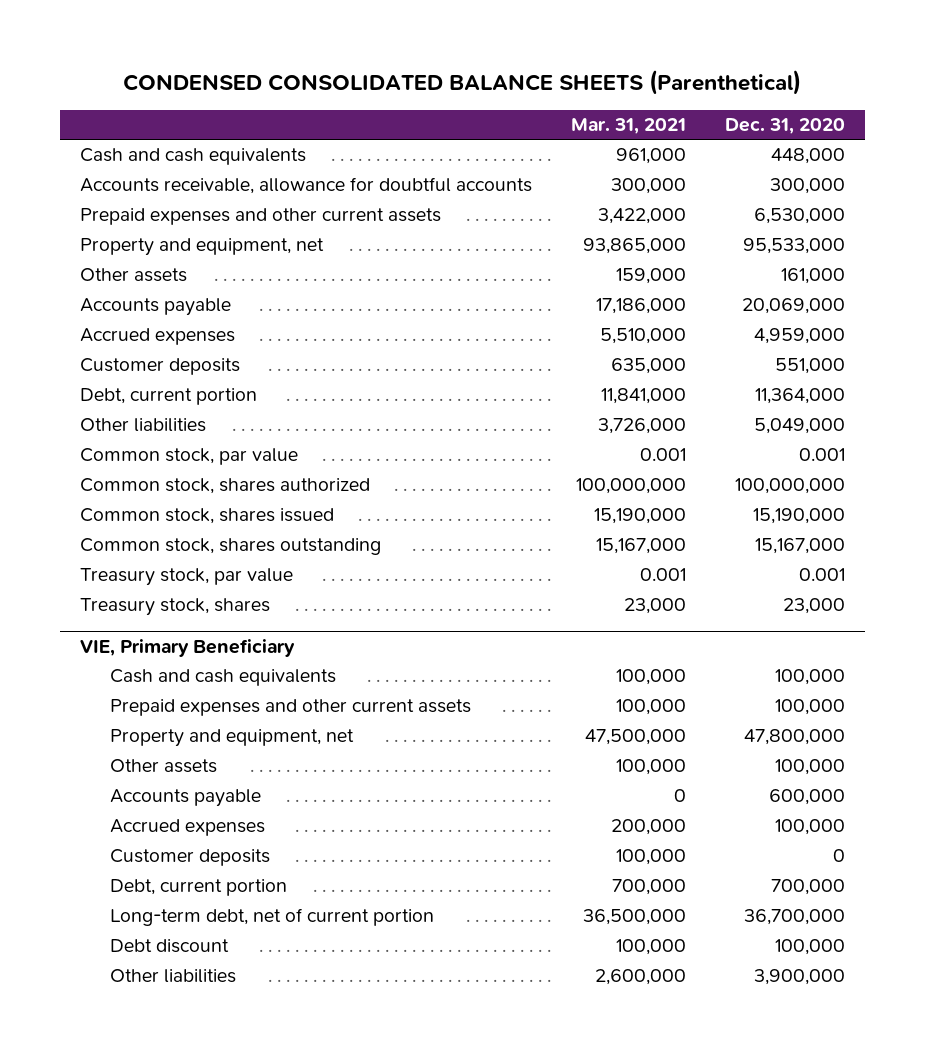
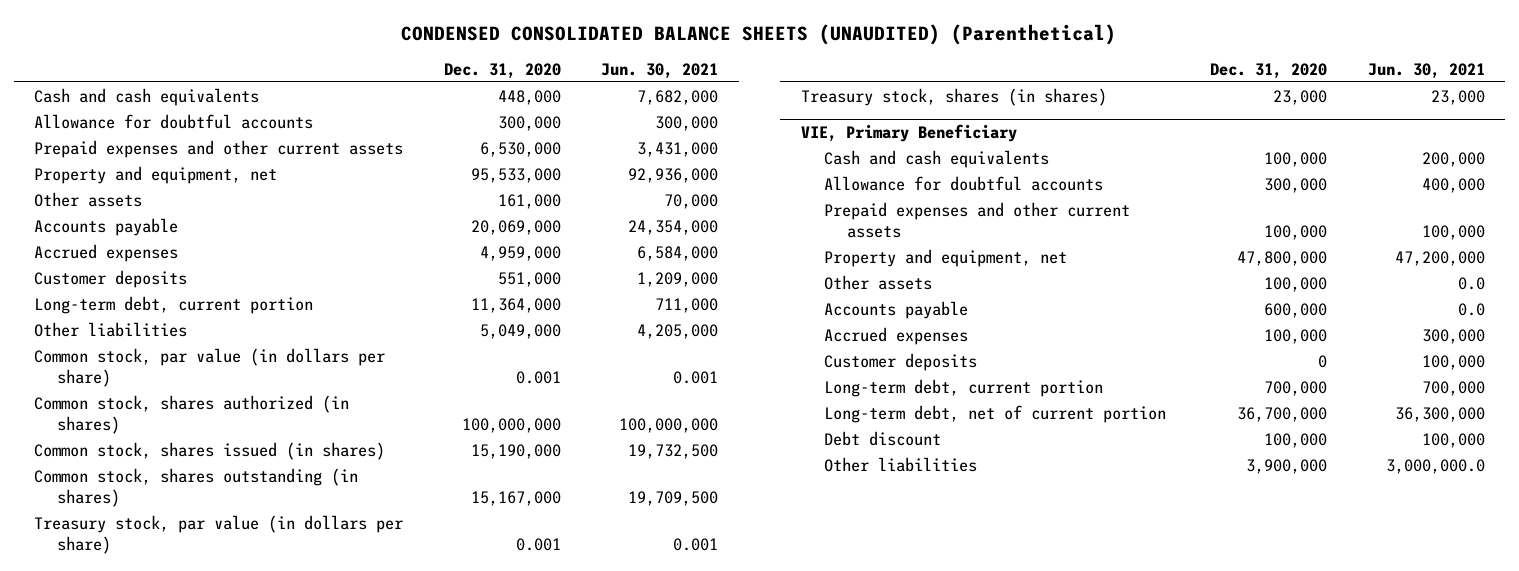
[123,70,802,96] CONDENSED CONSOLIDATED BALANCE SHEETS (Parenthetical) -> [401,23,1117,45] CONDENSED CONSOLIDATED BALANCE SHEETS (UNAUDITED) (Parenthetical)
[570,118,686,135] Mar. 31, 2021 -> none
none -> [601,62,719,79] Jun. 30, 2021
[79,177,532,195] Accounts receivable, allowance for doubtful accounts -> [34,113,314,129] Allowance for doubtful accounts
[79,388,257,406] Debt, current portion -> [34,295,314,314] Long-term debt, current portion
[79,448,298,466] Common stock, par value -> [34,347,386,387] Common stock, par value (in dollars per share)
[79,478,370,495] Common stock, shares authorized -> [34,394,350,434] Common stock, shares authorized (in shares)
[79,508,334,525] Common stock, shares issued -> [34,441,386,460] Common stock, shares issued (in shares)
[79,538,381,556] Common stock, shares outstanding -> [34,467,359,507] Common stock, shares outstanding (in shares)
[79,568,293,587] Treasury stock, par value -> [34,514,404,554] Treasury stock, par value (in dollars per share)
[79,598,270,617] Treasury stock, shares -> [800,87,1107,106] Treasury stock, shares (in shares)
none -> [823,175,1103,191] Allowance for doubtful accounts
[110,879,288,897] Debt, current portion -> [823,378,1103,397] Long-term debt, current portion

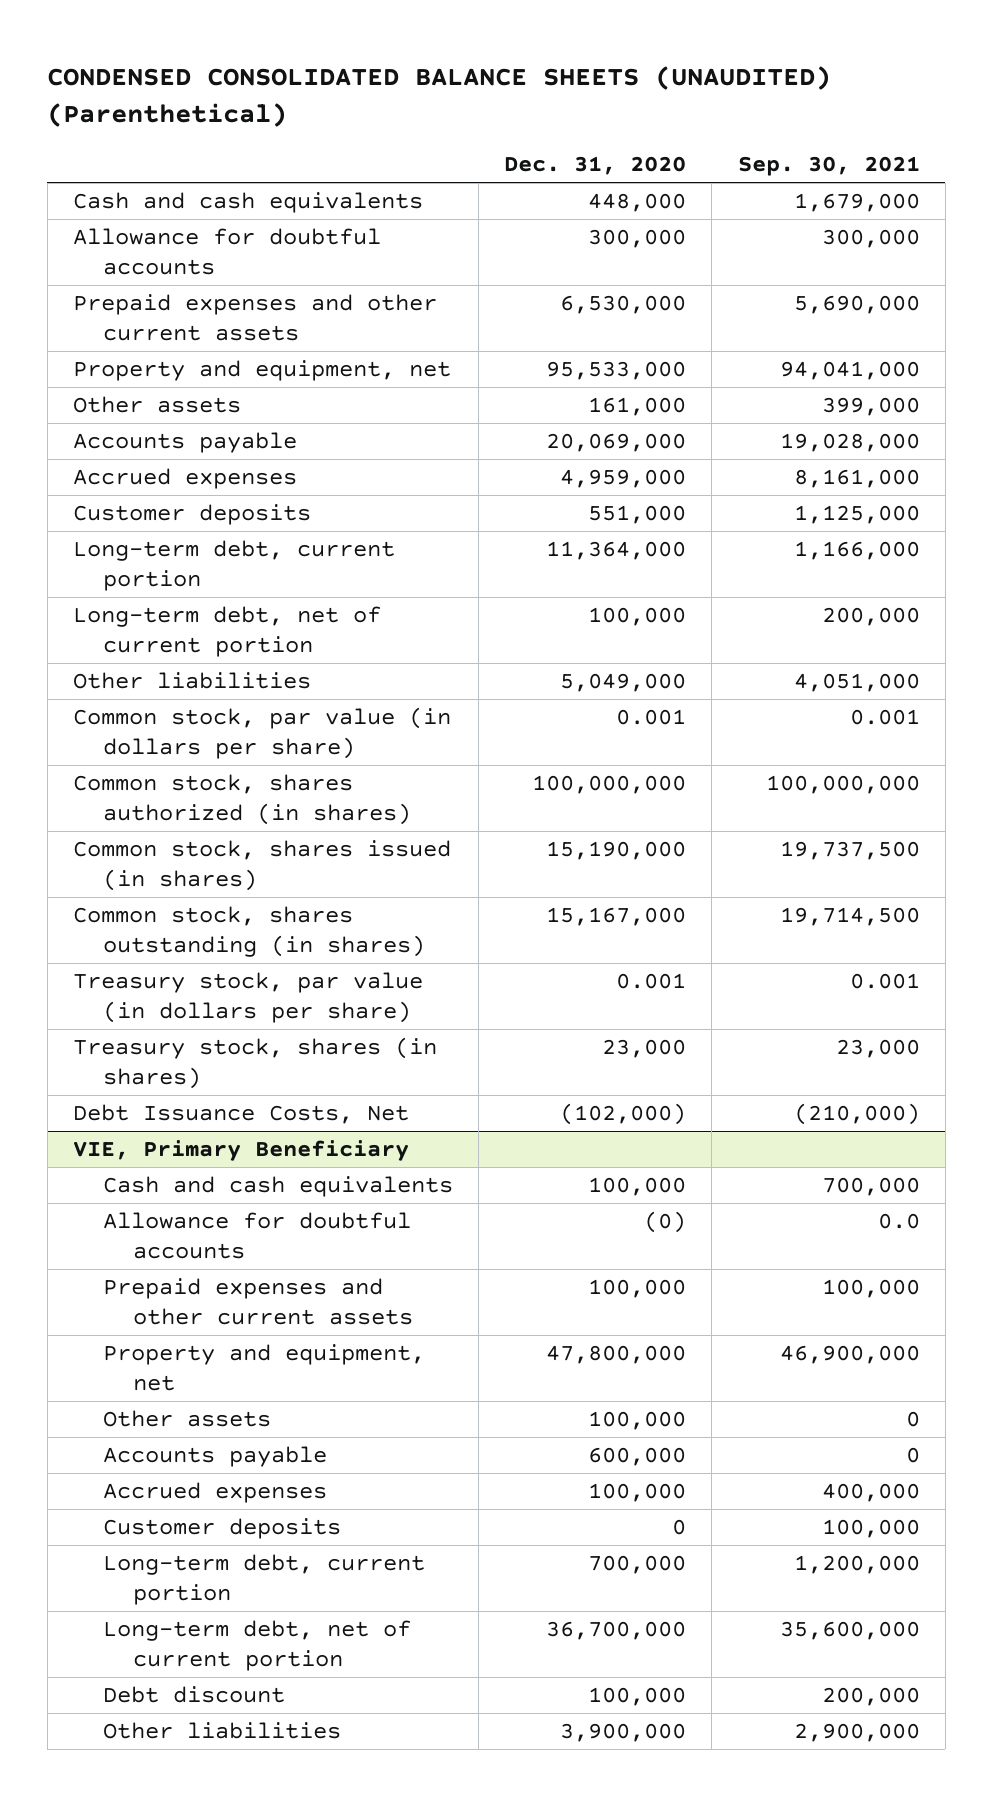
[601,62,719,79] Jun. 30, 2021 -> none
none -> [737,156,920,177] Sep. 30, 2021
none -> [72,606,381,658] Long-term debt, net of current portion
none -> [72,1104,409,1125] Debt Issuance Costs, Net
[1264,177,1328,193] 300,000 -> [644,1211,687,1234] (0)

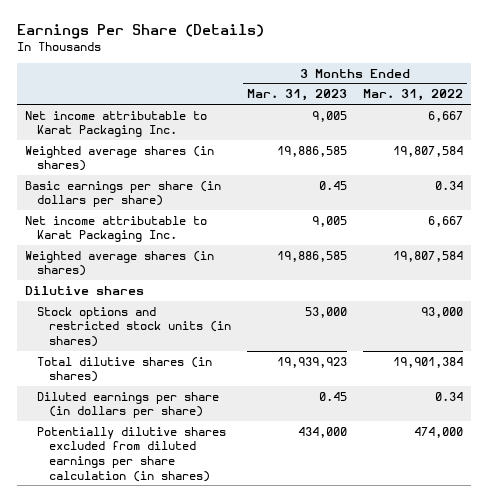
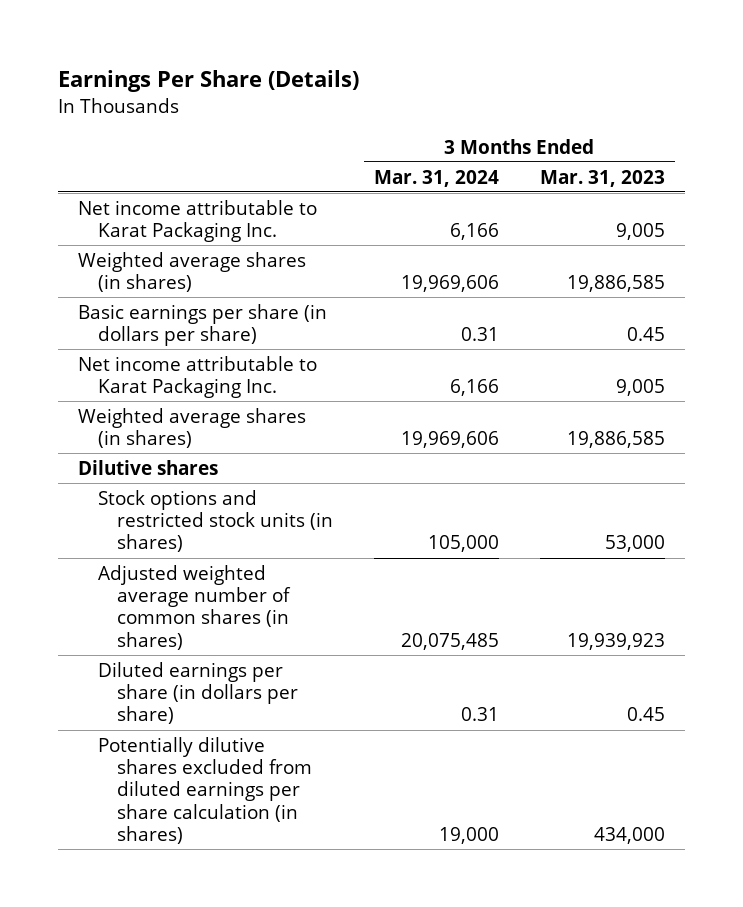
[363,89,464,102] Mar. 31, 2022 -> none
none -> [374,169,500,187] Mar. 31, 2024
[37,356,213,383] Total dilutive shares (in shares) -> [97,564,292,650] Adjusted weighted average number of common shares (in shares)

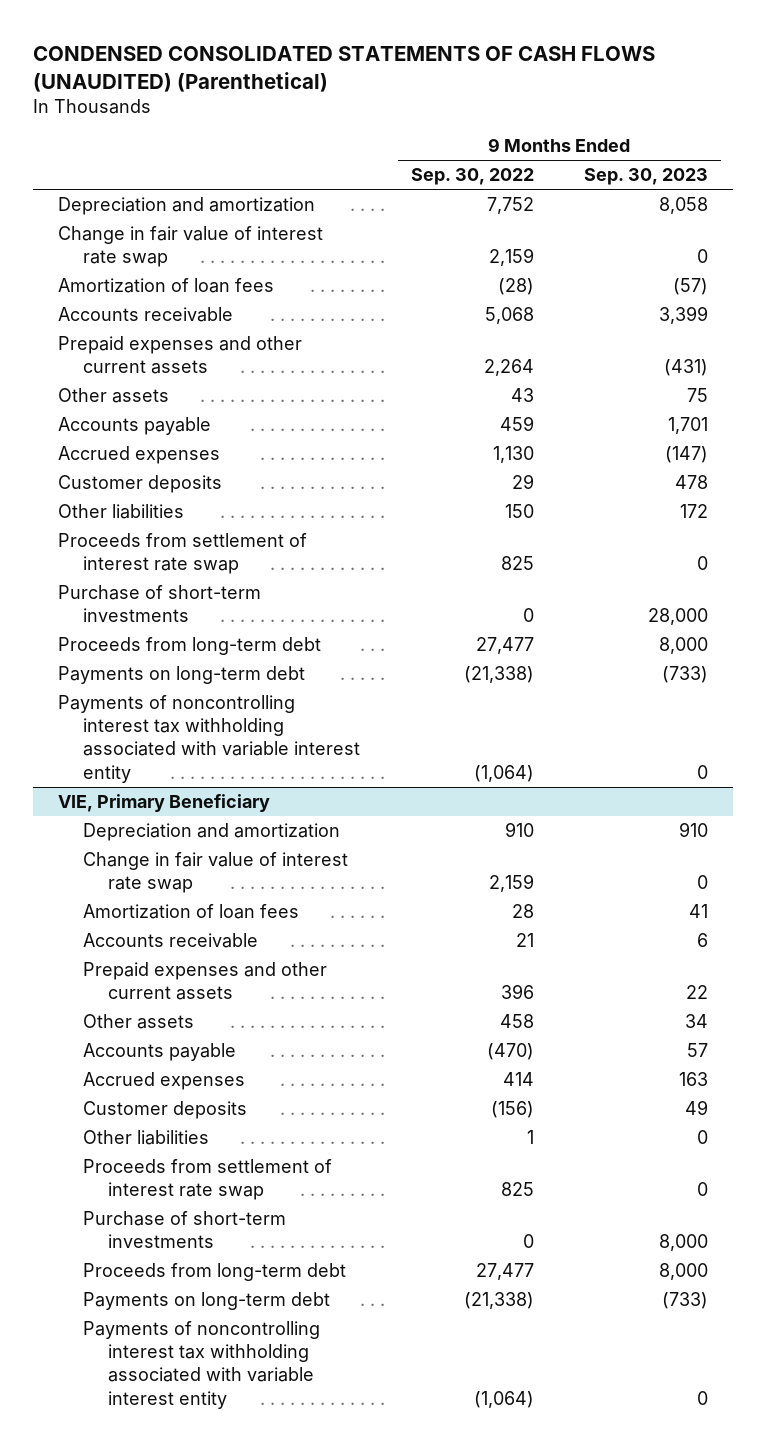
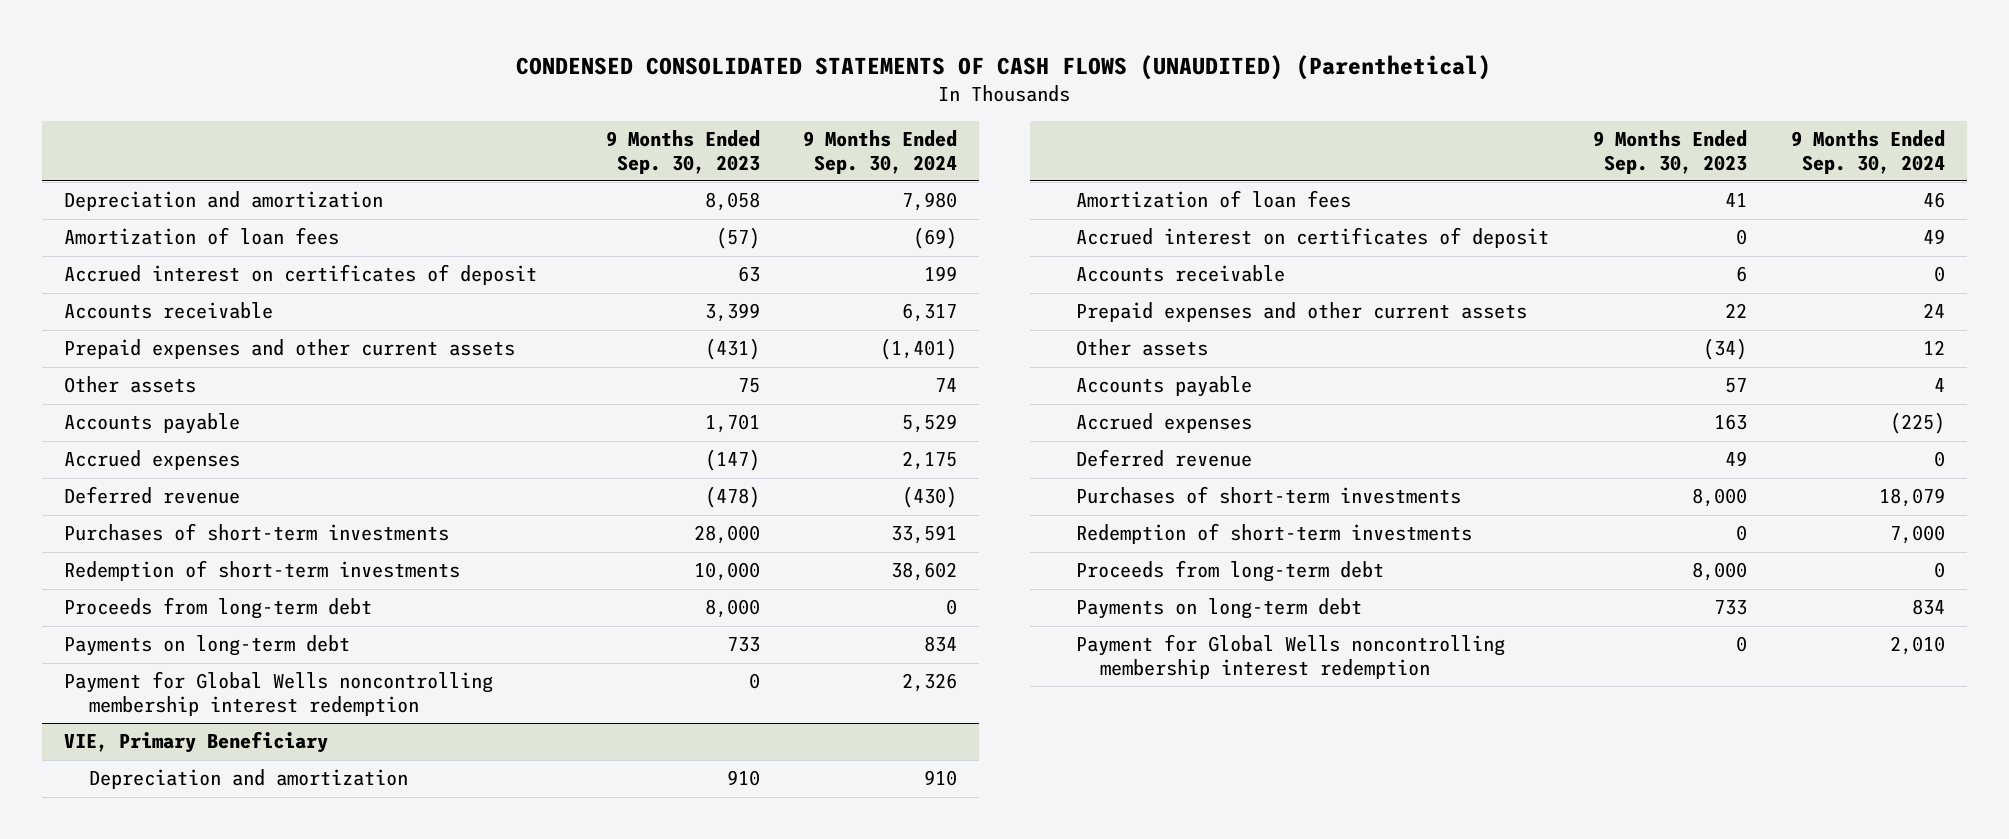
[410,168,534,186] Sep. 30, 2022 -> none
none -> [803,129,958,174] 9 Months Ended Sep. 30, 2024
[58,226,324,268] Change in fair value of interest rate swap -> none
none -> [64,264,538,286] Accrued interest on certificates of deposit
[58,475,223,494] Customer deposits -> none
[58,504,185,520] Other liabilities -> none
[58,533,308,575] Proceeds from settlement of interest rate swap -> none
none -> [64,486,241,505] Deferred revenue
[58,585,262,623] Purchase of short-term investments -> [64,523,450,542] Purchases of short-term investments
none -> [64,560,461,582] Redemption of short-term investments
[58,695,360,783] Payments of noncontrolling interest tax withholding associated with variable interest entity -> none
[662,666,709,684] (733) -> [726,637,760,653] 733
none -> [64,671,494,716] Payment for Global Wells noncontrolling membership interest redemption
[82,852,348,894] Change in fair value of interest rate swap -> none
none -> [1075,227,1549,249] Accrued interest on certificates of deposit
[685,1014,709,1029] 34 -> [1702,338,1747,361] (34)
[82,1101,247,1120] Customer deposits -> none
[82,1130,209,1146] Other liabilities -> none
[82,1159,332,1201] Proceeds from settlement of interest rate swap -> none
none -> [1075,449,1252,468] Deferred revenue
[82,1211,286,1249] Purchase of short-term investments -> [1075,486,1461,505] Purchases of short-term investments
none -> [1075,523,1472,545] Redemption of short-term investments
[82,1321,320,1409] Payments of noncontrolling interest tax withholding associated with variable interest entity -> none
[662,1292,709,1310] (733) -> [1713,600,1747,616] 733
none -> [1075,634,1505,679] Payment for Global Wells noncontrolling membership interest redemption

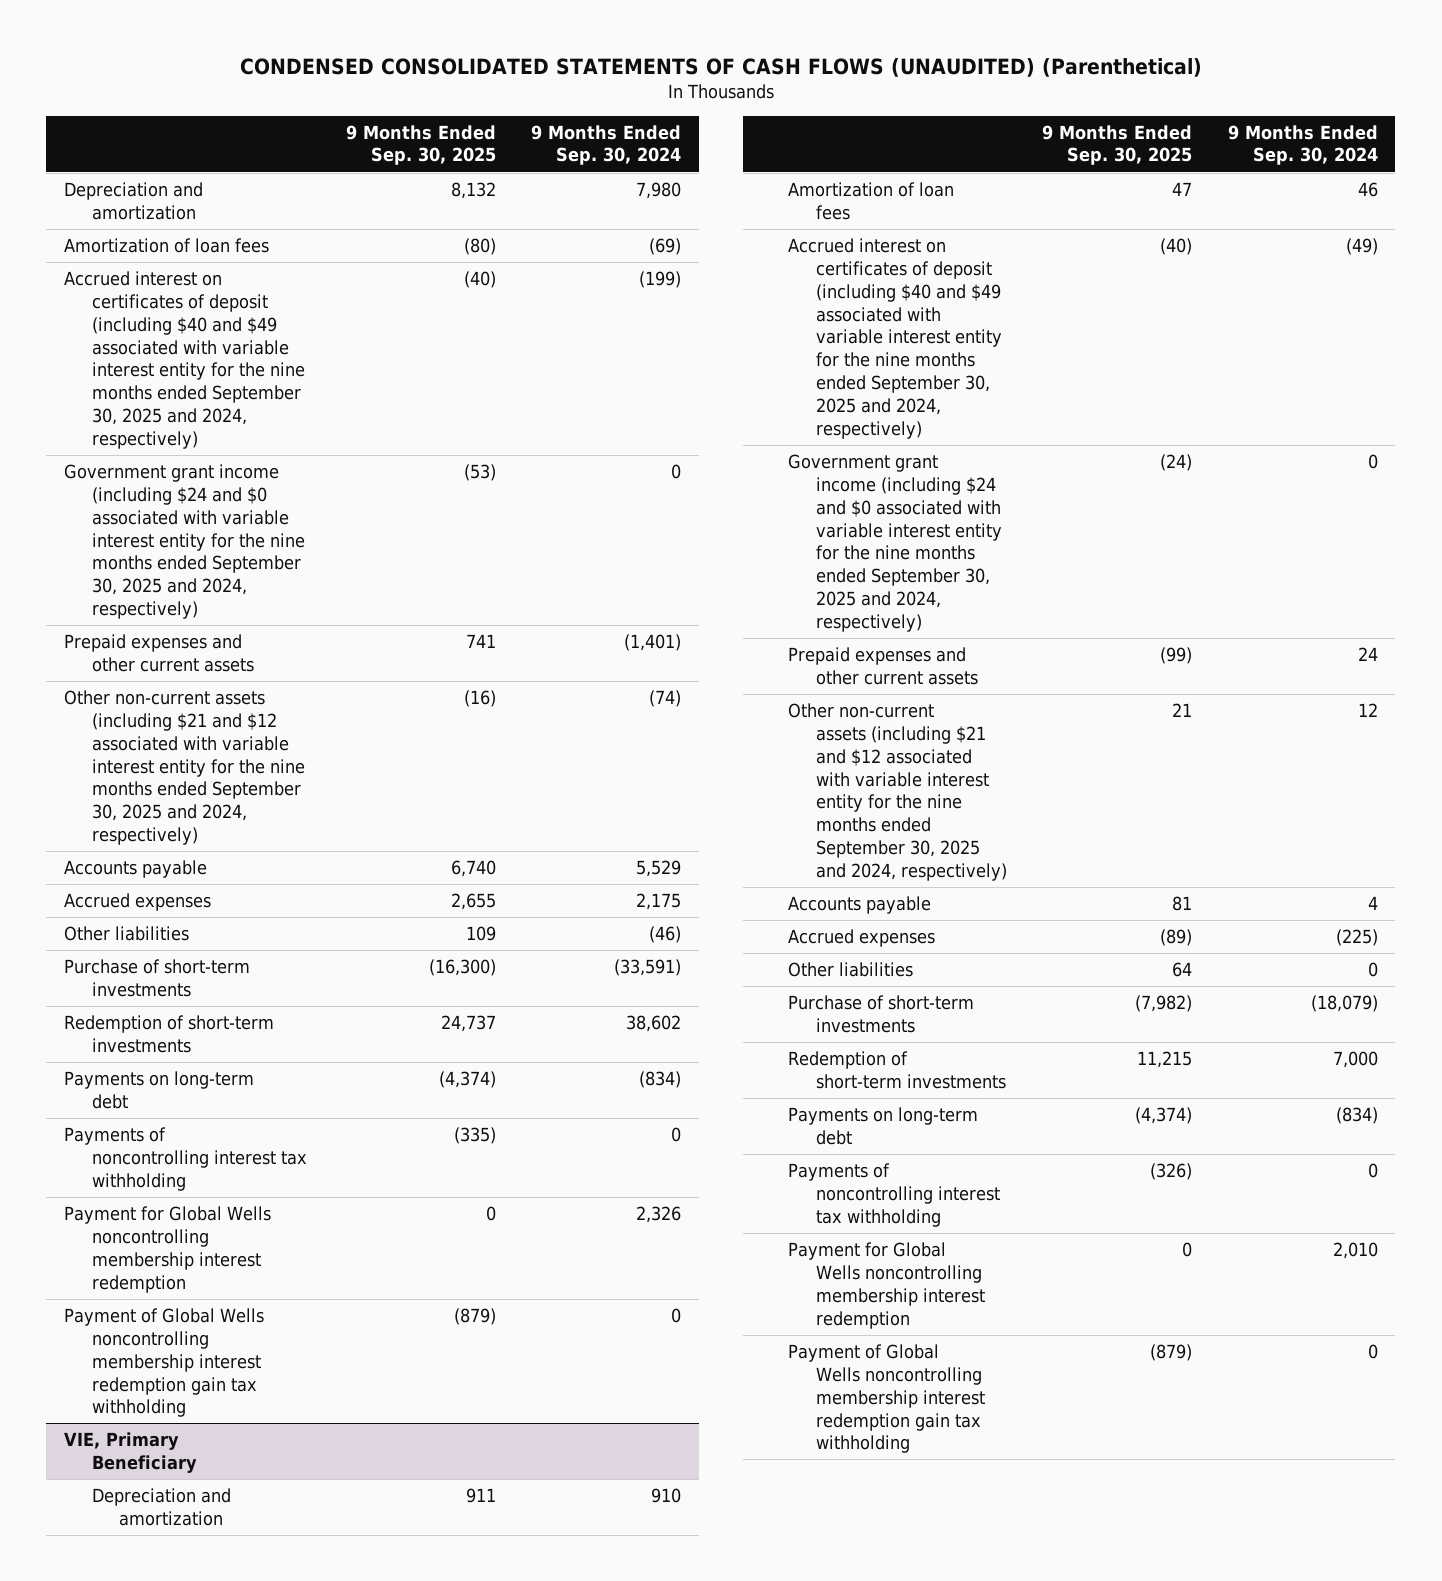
[605,129,760,174] 9 Months Ended Sep. 30, 2023 -> none
none -> [345,124,496,166] 9 Months Ended Sep. 30, 2025
[64,302,274,320] Accounts receivable -> none
[64,264,538,286] Accrued interest on certificates of deposit -> [64,271,305,449] Accrued interest on certificates of deposit (including $40 and $49 associated with variable interest entity for the nine months ended September 30, 2025 and 2024, respectively)
[924,266,958,282] 199 -> [638,271,681,289] (199)
none -> [64,464,305,619] Government grant income (including $24 and $0 associated with variable interest entity for the nine months ended September 30, 2025 and 2024, respectively)
[64,376,197,394] Other assets -> none
none -> [64,690,305,845] Other non-current assets (including $21 and $12 associated with variable interest entity for the nine months ended September 30, 2025 and 2024, respectively)
[64,486,241,505] Deferred revenue -> none
none -> [64,926,190,942] Other liabilities
[64,523,450,542] Purchases of short-term investments -> [64,959,251,997] Purchase of short-term investments
[891,525,958,545] 33,591 -> [613,959,681,977] (33,591)
[64,597,373,620] Proceeds from long-term debt -> none
[924,636,958,653] 834 -> [638,1071,681,1089] (834)
none -> [64,1127,307,1191] Payments of noncontrolling interest tax withholding
none -> [64,1308,265,1418] Payment of Global Wells noncontrolling membership interest redemption gain tax withholding
[1075,265,1285,283] Accounts receivable -> none
[1075,227,1549,249] Accrued interest on certificates of deposit -> [788,238,1002,439] Accrued interest on certificates of deposit (including $40 and $49 associated with variable interest entity for the nine months ended September 30, 2025 and 2024, respectively)
[1922,229,1945,245] 49 -> [1345,238,1378,256] (49)
none -> [788,454,1002,632] Government grant income (including $24 and $0 associated with variable interest entity for the nine months ended September 30, 2025 and 2024, respectively)
[1075,339,1208,357] Other assets -> [788,703,1007,881] Other non-current assets (including $21 and $12 associated with variable interest entity for the nine months ended September 30, 2025 and 2024, respectively)
[1075,449,1252,468] Deferred revenue -> none
none -> [788,962,914,978] Other liabilities
[1075,486,1461,505] Purchases of short-term investments -> [788,995,975,1033] Purchase of short-term investments
[1878,488,1945,508] 18,079 -> [1310,995,1378,1013] (18,079)
[1075,560,1384,583] Proceeds from long-term debt -> none
[1911,599,1945,616] 834 -> [1335,1107,1378,1125] (834)
none -> [788,1163,1000,1227] Payments of noncontrolling interest tax withholding
none -> [788,1344,985,1454] Payment of Global Wells noncontrolling membership interest redemption gain tax withholding

